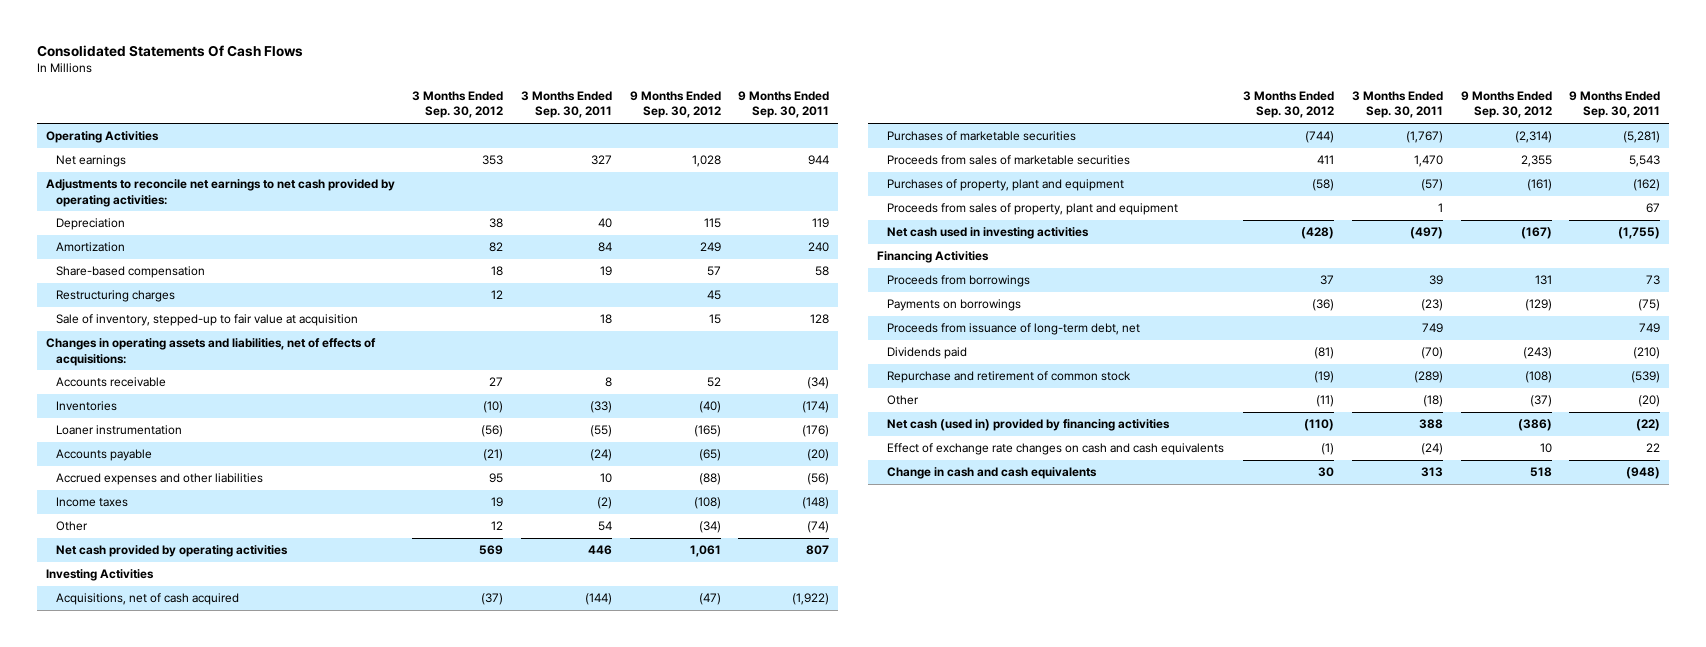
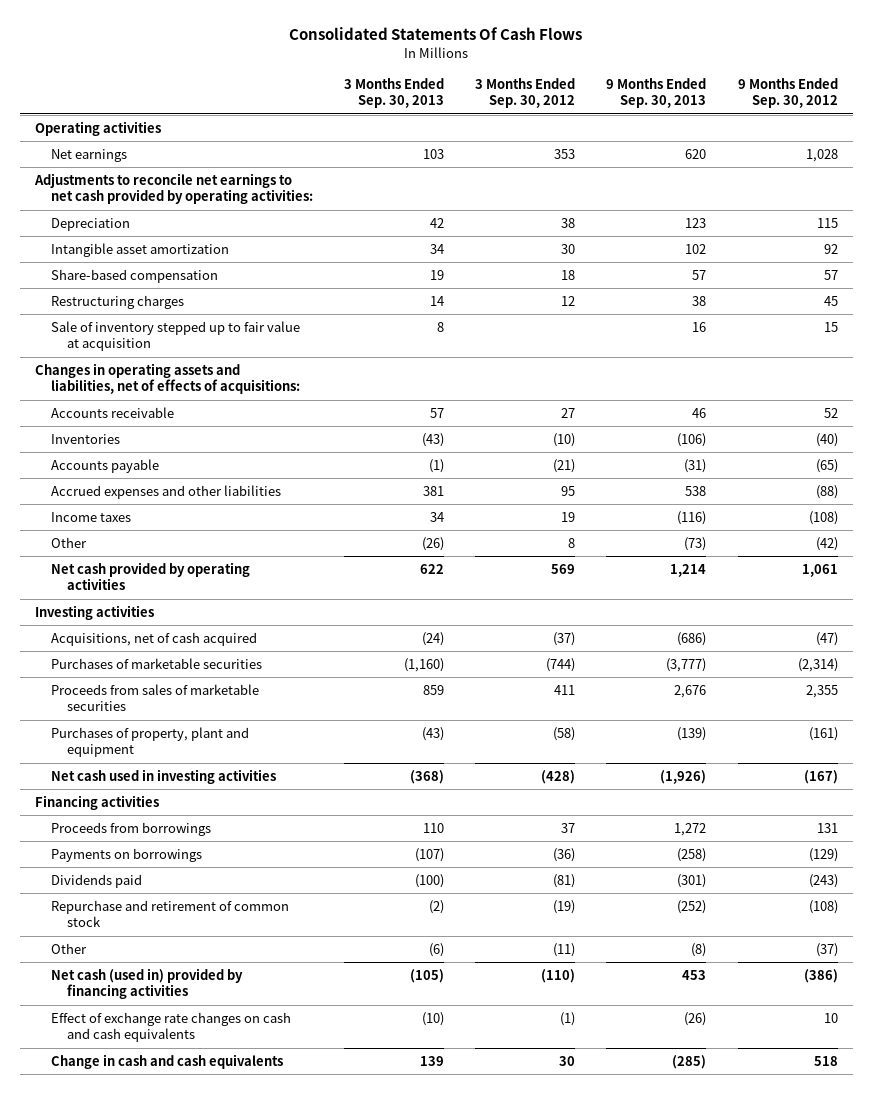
[521,91,613,119] 3 Months Ended Sep. 30, 2011 -> none
[738,91,830,119] 9 Months Ended Sep. 30, 2011 -> none
none -> [344,77,445,109] 3 Months Ended Sep. 30, 2013
none -> [606,77,707,109] 9 Months Ended Sep. 30, 2013
[45,131,159,144] Operating Activities -> [35,120,162,136] Operating activities
[55,242,125,253] Amortization -> [51,242,230,257] Intangible asset amortization
[489,242,504,253] 82 -> [561,243,576,254] 30
[699,242,721,253] 249 -> [823,243,838,254] 92
[55,314,358,327] Sale of inventory, stepped-up to fair value at acquisition -> [51,320,301,352] Sale of inventory stepped up to fair value at acquisition
[55,425,182,436] Loaner instrumentation -> none
[491,521,504,531] 12 -> [568,537,576,548] 8
[698,521,721,534] (34) -> [815,536,838,551] (42)
[45,569,154,582] Investing Activities -> [35,604,155,620] Investing activities
[886,203,1178,216] Proceeds from sales of property, plant and equipment -> none
[876,251,989,264] Financing Activities -> [35,794,160,810] Financing activities
[886,323,1140,336] Proceeds from issuance of long-term debt, net -> none

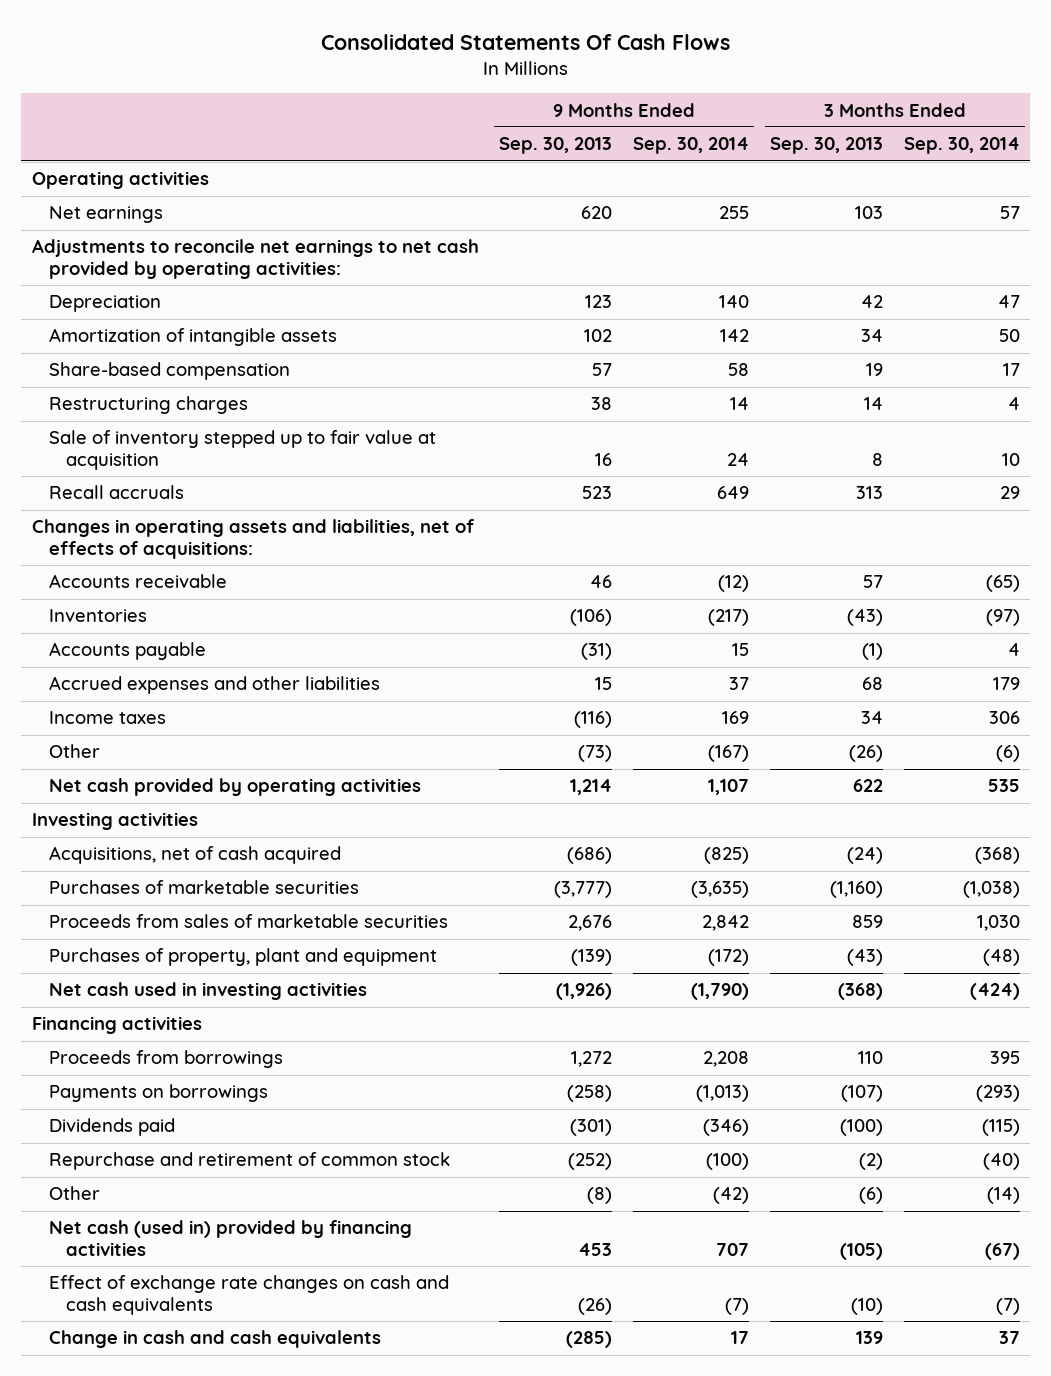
[475,77,576,109] 3 Months Ended Sep. 30, 2012 -> none
[737,77,838,109] 9 Months Ended Sep. 30, 2012 -> none
none -> [633,137,750,155] Sep. 30, 2014
none -> [903,137,1020,155] Sep. 30, 2014
[51,242,230,257] Intangible asset amortization -> [48,328,337,347] Amortization of intangible assets
none -> [48,485,184,500] Recall accruals
[423,485,445,496] 381 -> [861,677,883,691] 68
[685,485,707,496] 538 -> [595,677,613,691] 15

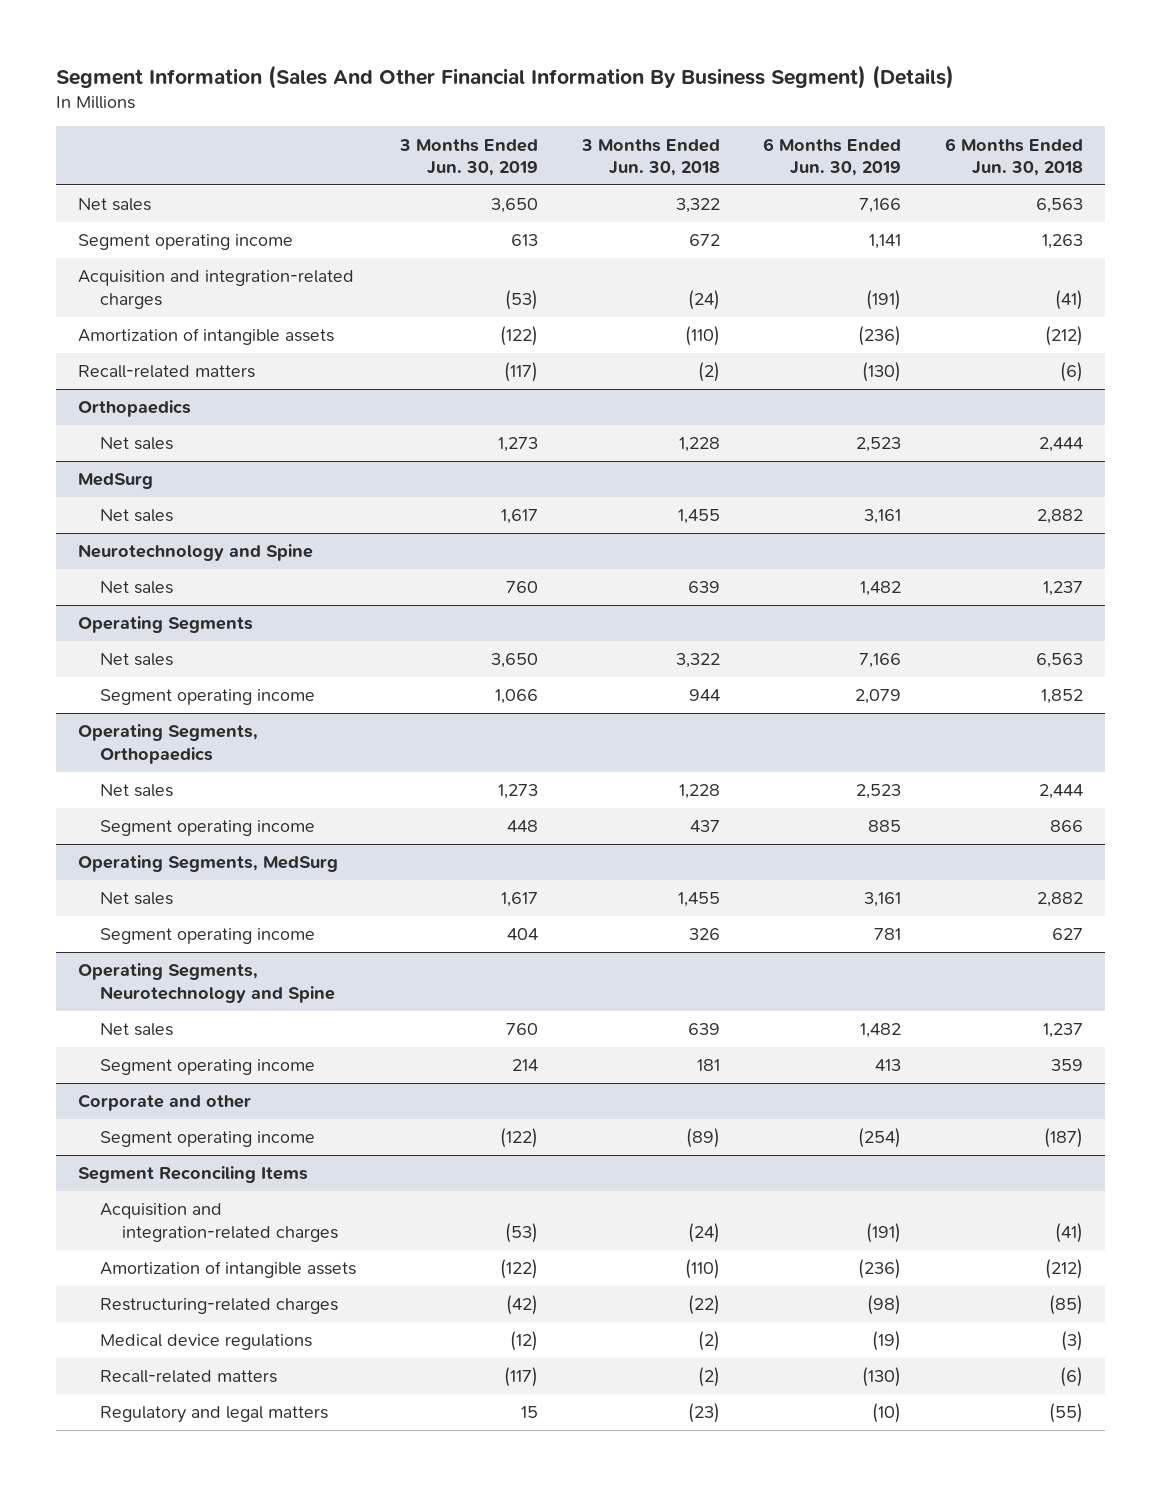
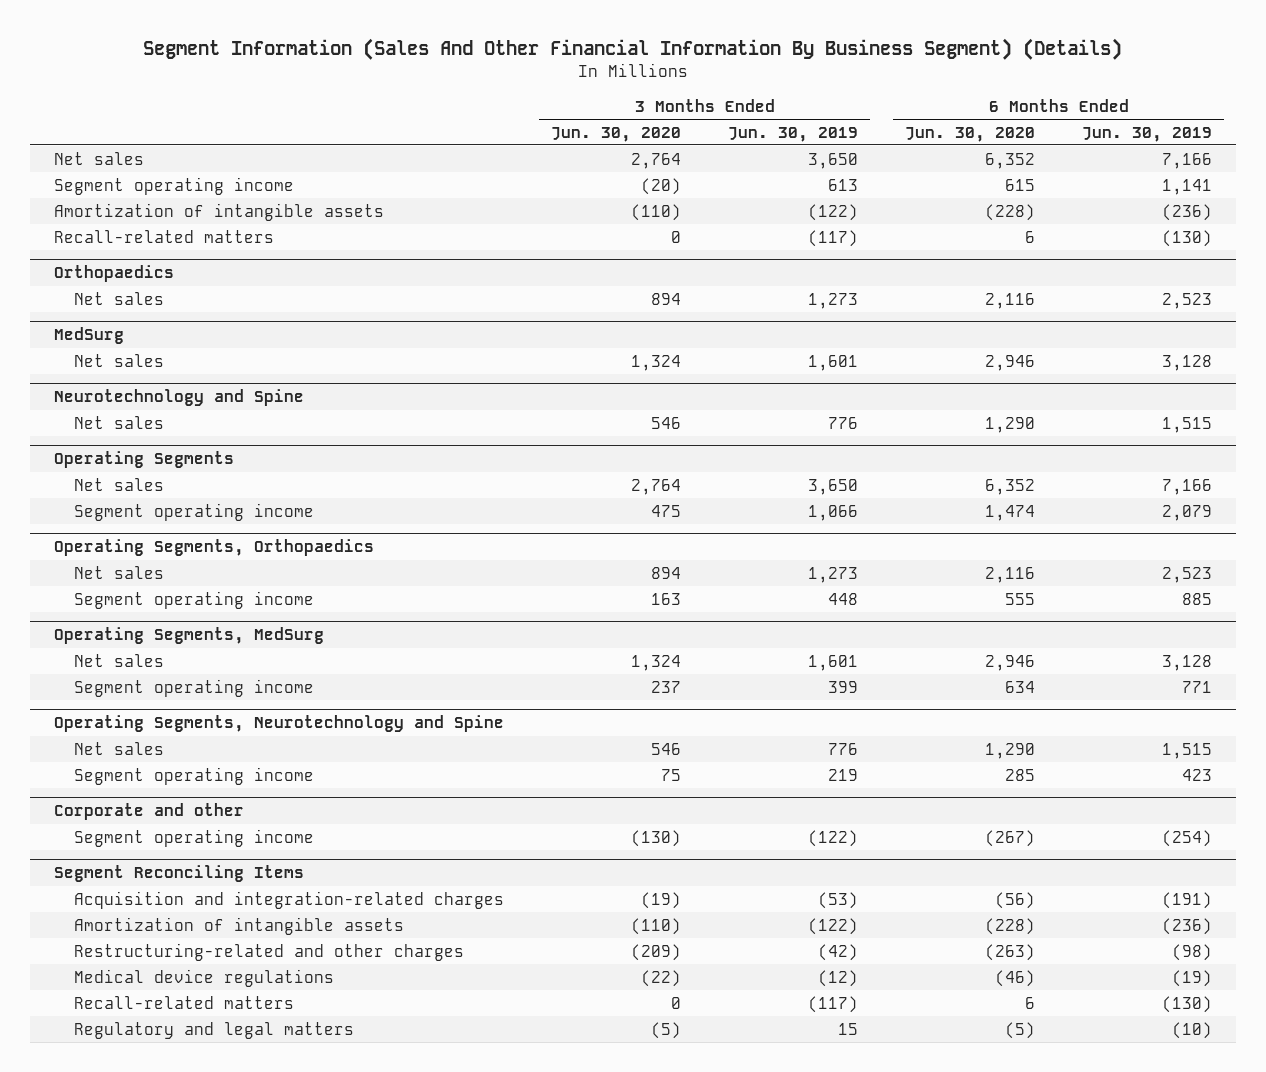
[580,138,720,176] 3 Months Ended Jun. 30, 2018 -> none
[945,137,1084,176] 6 Months Ended Jun. 30, 2018 -> none
none -> [550,126,681,142] Jun. 30, 2020
none -> [905,126,1036,142] Jun. 30, 2020
[77,270,354,309] Acquisition and integration-related charges -> none
[500,509,538,525] 1,617 -> [808,354,859,371] 1,601
[864,509,902,525] 3,161 -> [1162,354,1213,371] 3,128
[505,581,538,594] 760 -> [828,416,859,429] 776
[860,581,902,597] 1,482 -> [1162,416,1213,433] 1,515
[500,892,538,908] 1,617 -> [808,654,859,671] 1,601
[864,892,902,908] 3,161 -> [1162,654,1213,671] 3,128
[506,928,538,941] 404 -> [828,680,859,693] 399
[874,928,902,941] 781 -> [1182,680,1213,693] 771
[505,1023,538,1036] 760 -> [828,742,859,755] 776
[860,1023,902,1039] 1,482 -> [1162,742,1213,759] 1,515
[511,1059,538,1072] 214 -> [828,768,859,781] 219
[875,1059,902,1072] 413 -> [1182,768,1213,781] 423
[100,1298,339,1315] Restructuring-related charges -> [73,942,464,961] Restructuring-related and other charges

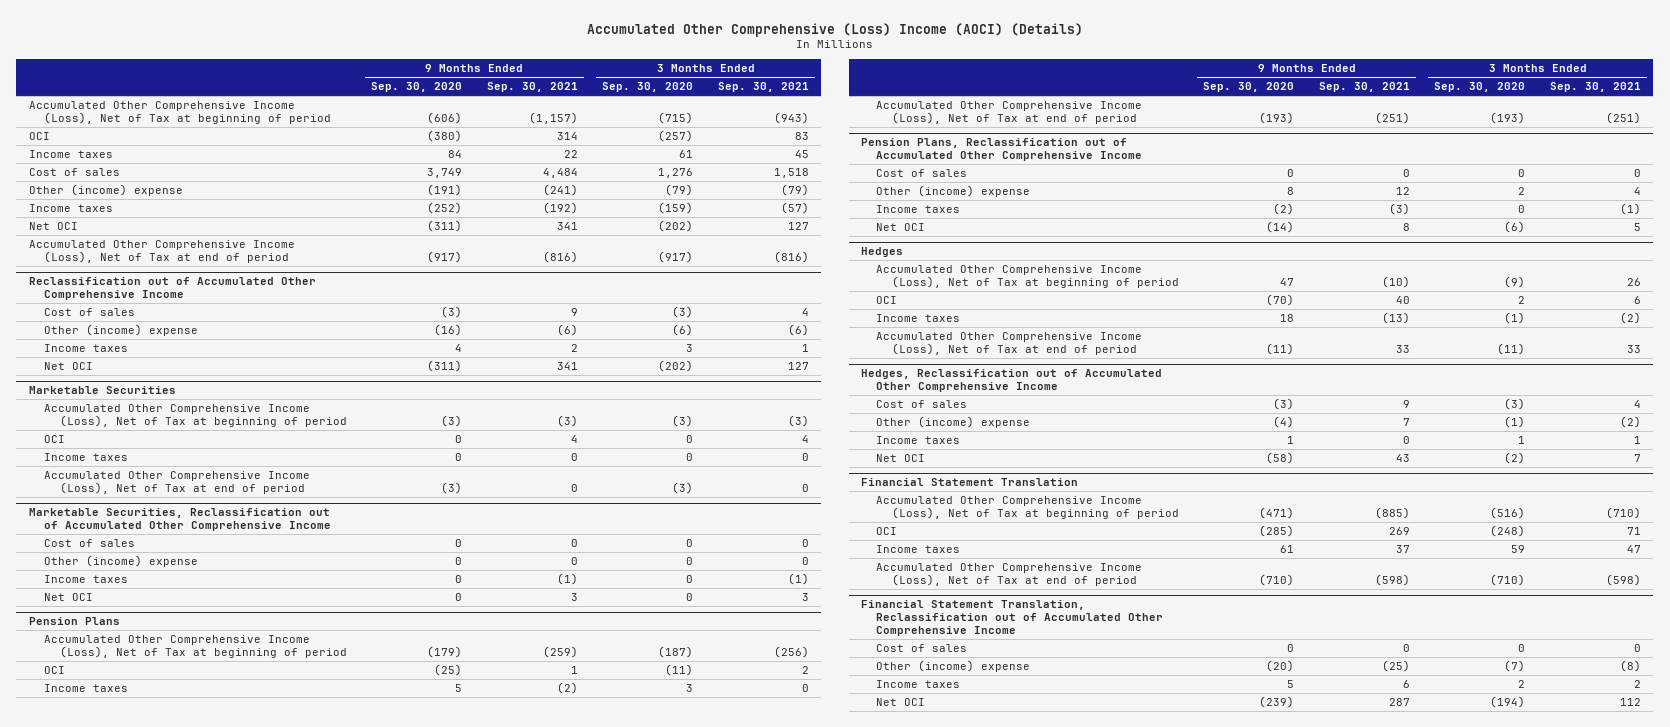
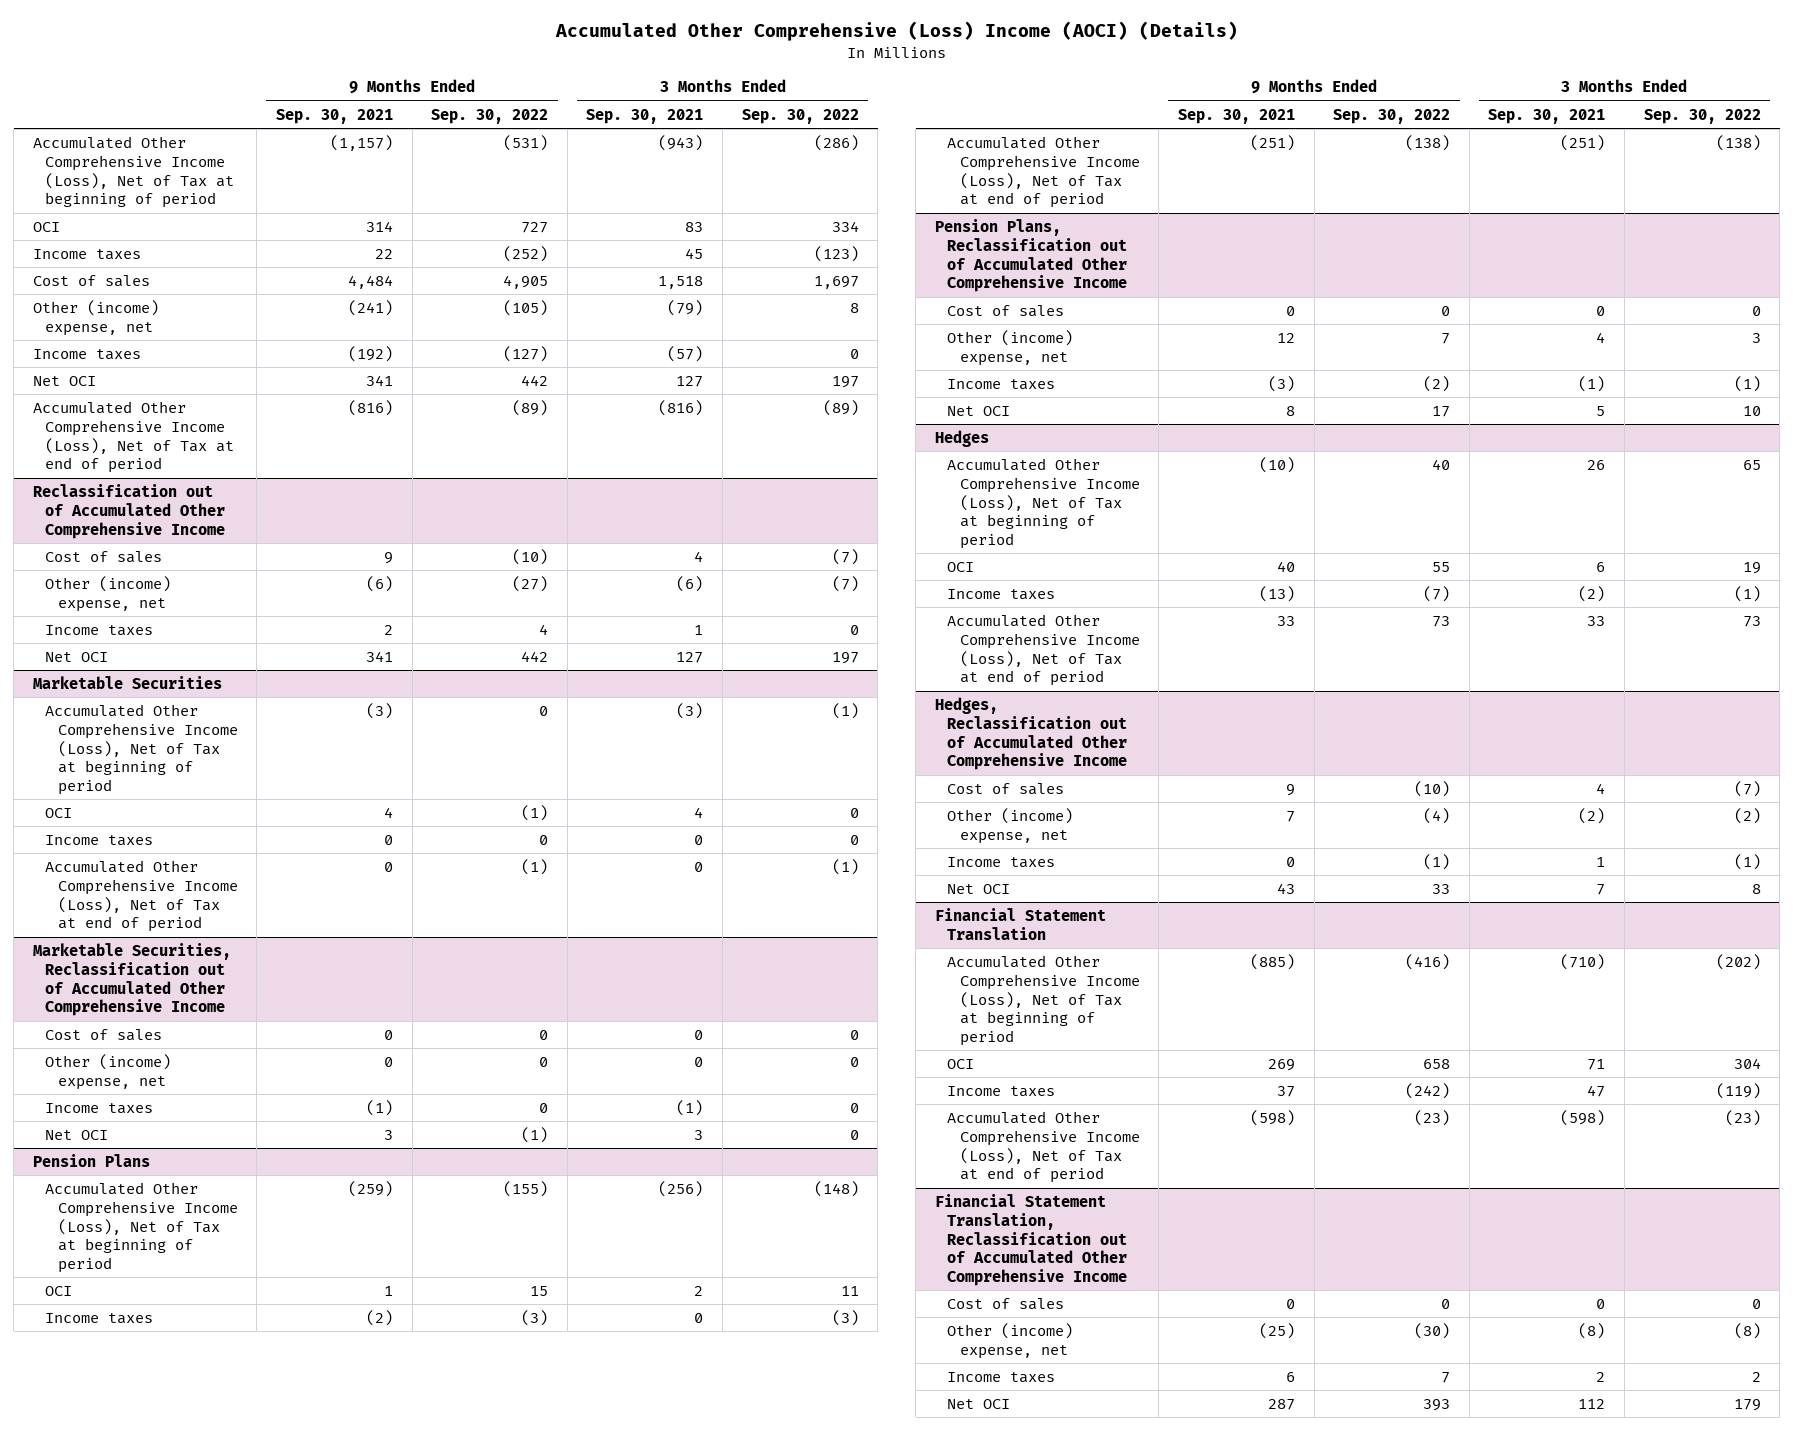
[371,82,463,93] Sep. 30, 2020 -> none
[602,82,694,93] Sep. 30, 2020 -> none
none -> [431,108,549,124] Sep. 30, 2022
none -> [741,108,859,124] Sep. 30, 2022
[28,183,183,196] Other (income) expense -> [32,300,159,336] Other (income) expense, net
[44,323,199,336] Other (income) expense -> [45,576,172,612] Other (income) expense, net
[44,554,199,567] Other (income) expense -> [45,1054,172,1090] Other (income) expense, net
[876,184,1031,197] Other (income) expense -> [947,330,1074,366] Other (income) expense, net
[876,415,1031,428] Other (income) expense -> [947,808,1074,844] Other (income) expense, net
[876,659,1031,672] Other (income) expense -> [947,1323,1074,1359] Other (income) expense, net

